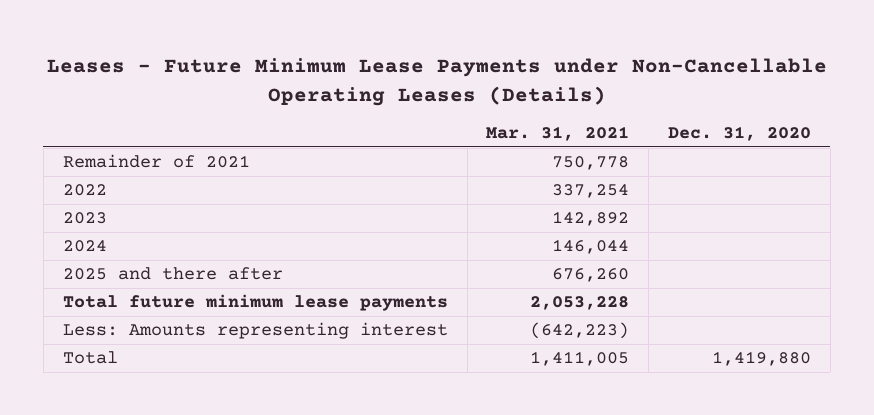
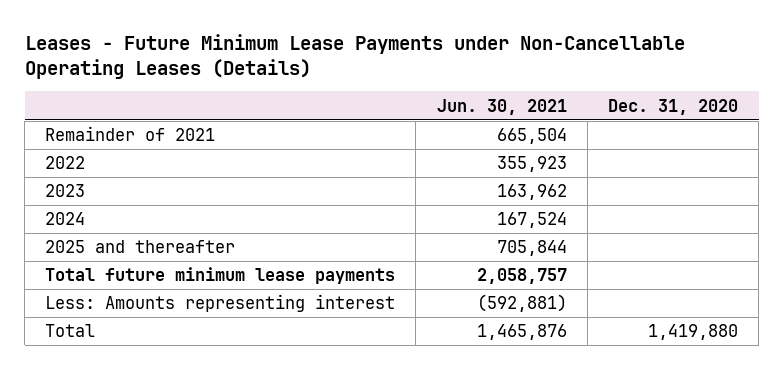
[486,126,630,142] Mar. 31, 2021 -> none
none -> [436,98,567,115] Jun. 30, 2021
[62,267,283,281] 2025 and there after -> [45,240,236,254] 2025 and thereafter

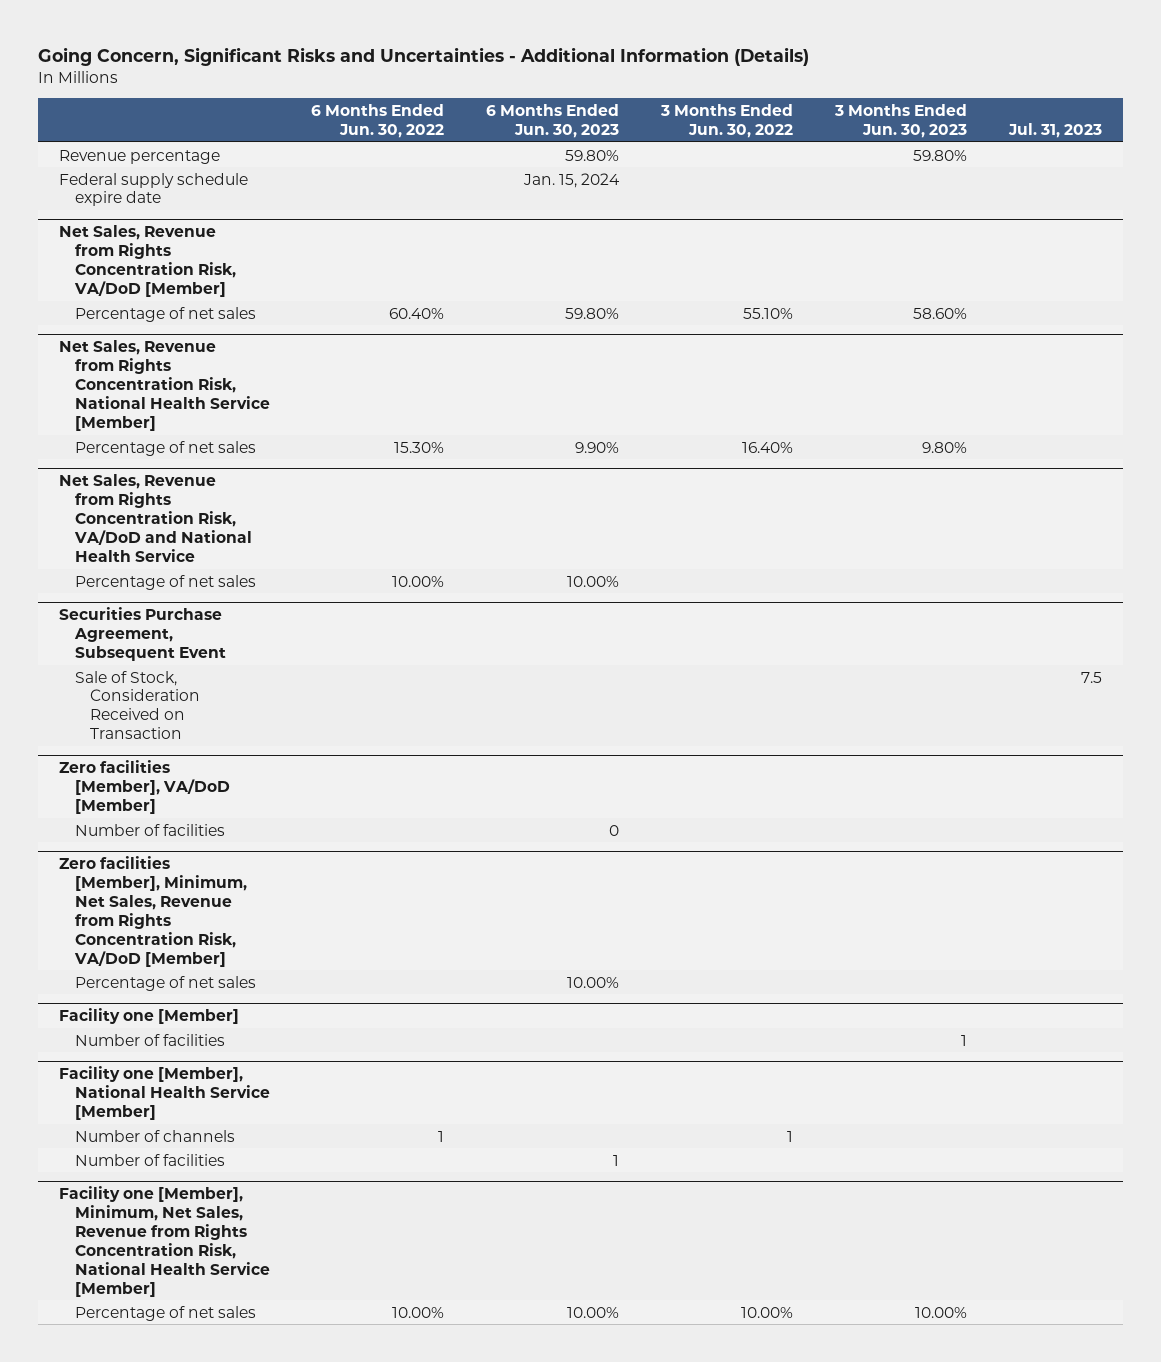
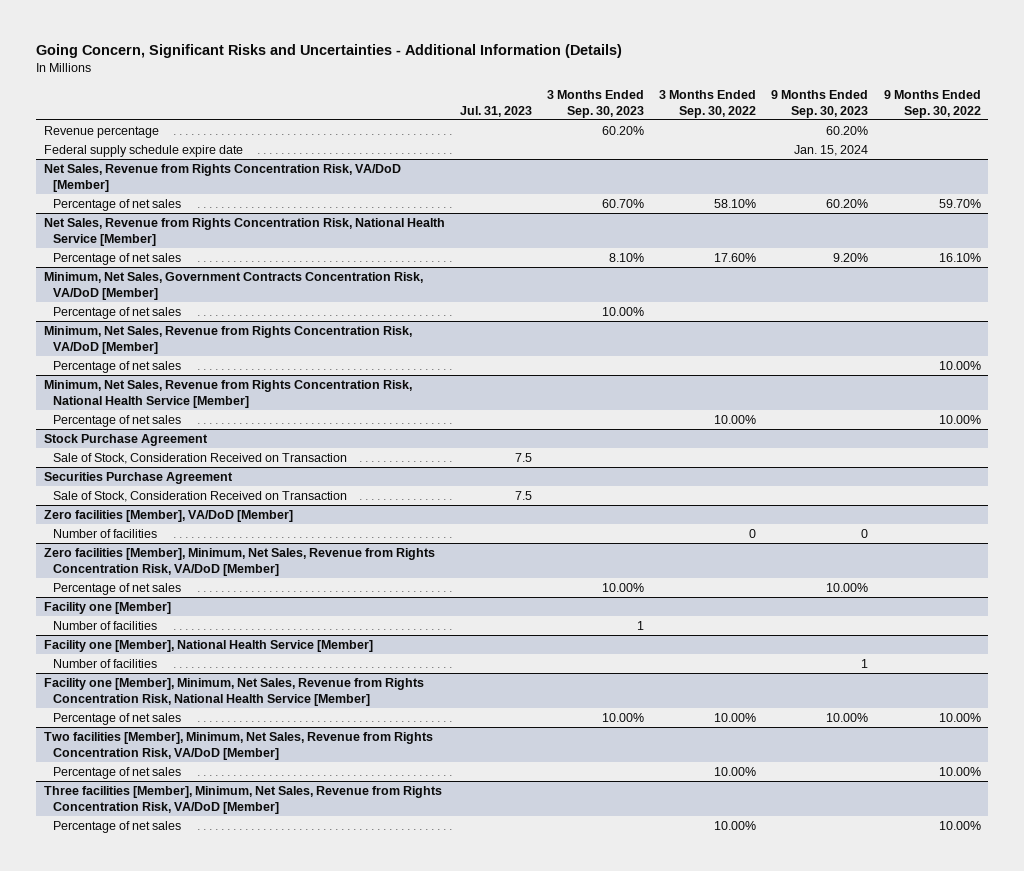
[311,103,445,138] 6 Months Ended Jun. 30, 2022 -> none
[486,103,620,138] 6 Months Ended Jun. 30, 2023 -> none
[660,103,794,138] 3 Months Ended Jun. 30, 2022 -> none
[834,103,968,138] 3 Months Ended Jun. 30, 2023 -> none
none -> [546,89,644,118] 3 Months Ended Sep. 30, 2023
none -> [659,89,757,118] 3 Months Ended Sep. 30, 2022
none -> [771,89,869,118] 9 Months Ended Sep. 30, 2023
none -> [883,89,981,118] 9 Months Ended Sep. 30, 2022
none -> [43,271,423,300] Minimum, Net Sales, Government Contracts Concentration Risk, VA/DoD [Member]
none -> [52,306,181,319] Percentage of net sales
none -> [43,325,412,354] Minimum, Net Sales, Revenue from Rights Concentration Risk, VA/DoD [Member]
none -> [52,360,181,373] Percentage of net sales
[59,474,252,562] Net Sales, Revenue from Rights Concentration Risk, VA/DoD and National Health Service -> [43,379,412,408] Minimum, Net Sales, Revenue from Rights Concentration Risk, National Health Service [Member]
none -> [43,433,208,446] Stock Purchase Agreement
none -> [52,452,347,464] Sale of Stock, Consideration Received on Transaction
[59,607,226,661] Securities Purchase Agreement, Subsequent Event -> [43,471,233,484] Securities Purchase Agreement
[74,1129,235,1142] Number of channels -> none
none -> [43,731,433,760] Two facilities [Member], Minimum, Net Sales, Revenue from Rights Concentration Risk, VA/DoD [Member]
none -> [52,766,181,779] Percentage of net sales
none -> [43,785,442,814] Three facilities [Member], Minimum, Net Sales, Revenue from Rights Concentration Risk, VA/DoD [Member]
none -> [52,820,181,833] Percentage of net sales

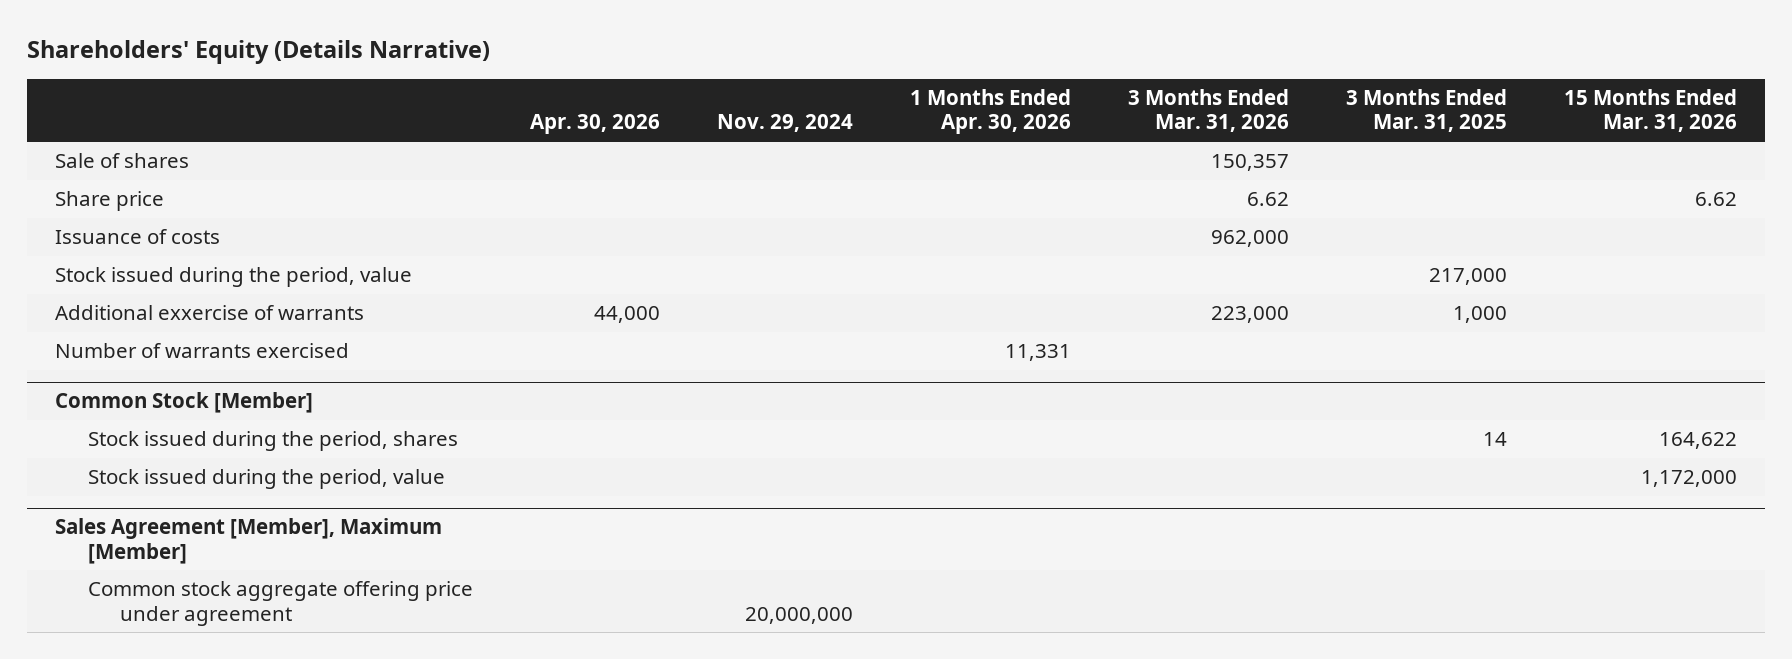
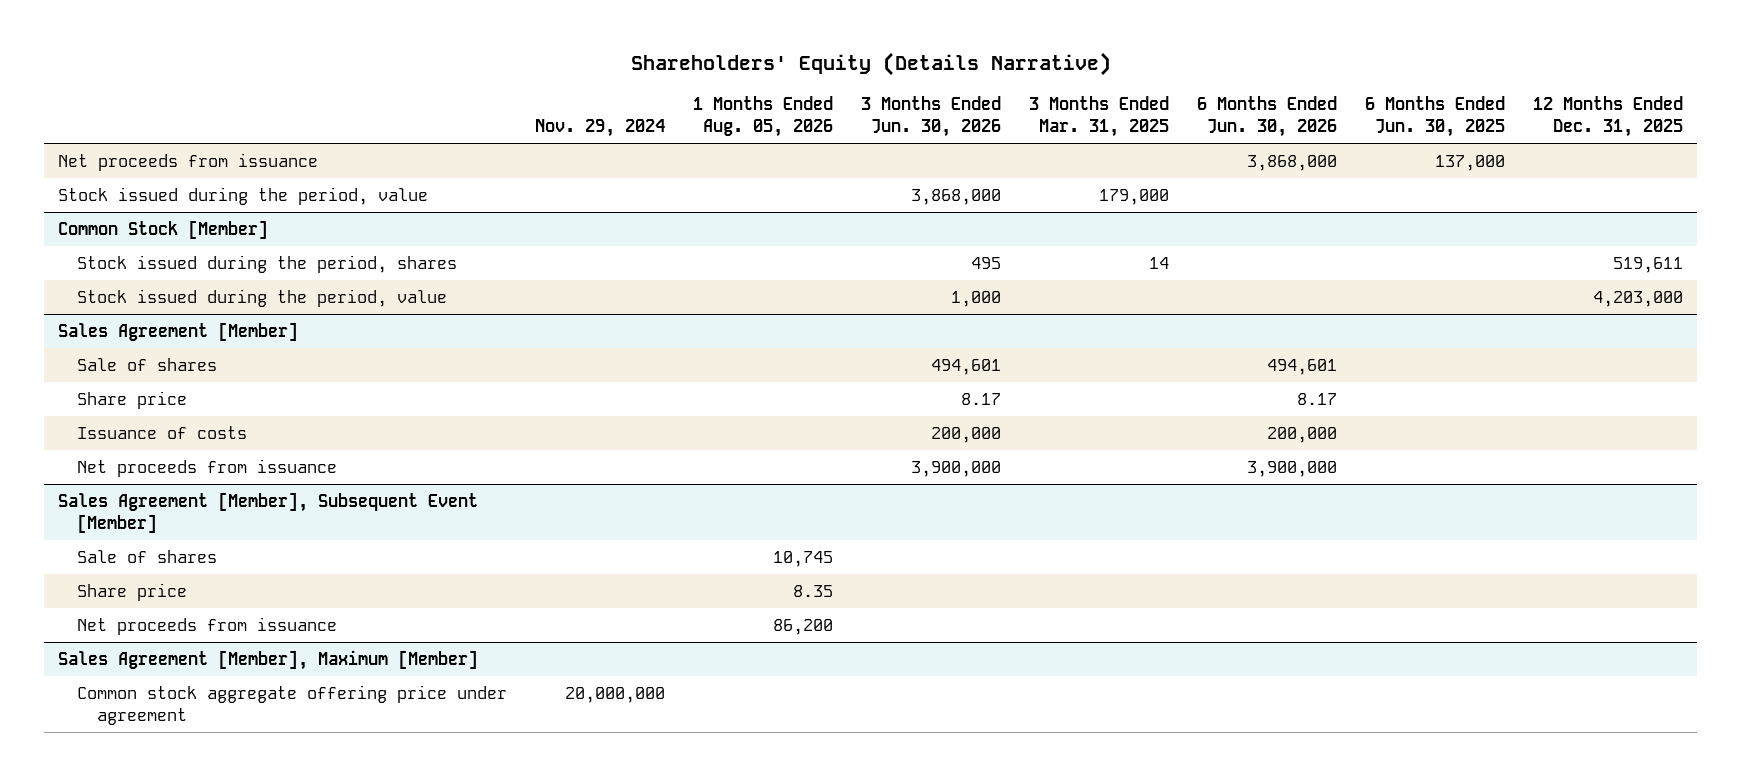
[529,114,660,135] Apr. 30, 2026 -> none
[909,89,1071,135] 1 Months Ended Apr. 30, 2026 -> none
[1127,89,1289,133] 3 Months Ended Mar. 31, 2026 -> none
[1563,89,1737,133] 15 Months Ended Mar. 31, 2026 -> none
none -> [693,96,834,138] 1 Months Ended Aug. 05, 2026
none -> [861,96,1002,138] 3 Months Ended Jun. 30, 2026
none -> [1197,96,1338,138] 6 Months Ended Jun. 30, 2026
none -> [1365,96,1506,138] 6 Months Ended Jun. 30, 2025
none -> [1533,96,1684,138] 12 Months Ended Dec. 31, 2025
[55,153,190,169] Sale of shares -> none
[55,191,165,212] Share price -> none
[55,229,221,245] Issuance of costs -> none
[55,305,365,321] Additional exxercise of warrants -> none
[55,343,350,359] Number of warrants exercised -> none
none -> [57,152,318,171] Net proceeds from issuance
[1428,268,1507,286] 217,000 -> [1099,188,1170,205] 179,000
none -> [57,321,298,341] Sales Agreement [Member]
none -> [77,357,218,371] Sale of shares
none -> [77,390,188,409] Share price
none -> [77,425,248,439] Issuance of costs
none -> [77,458,338,477] Net proceeds from issuance
none -> [57,491,478,533] Sales Agreement [Member], Subsequent Event [Member]
none -> [77,549,218,563] Sale of shares
none -> [77,582,188,601] Share price
none -> [77,616,338,635] Net proceeds from issuance

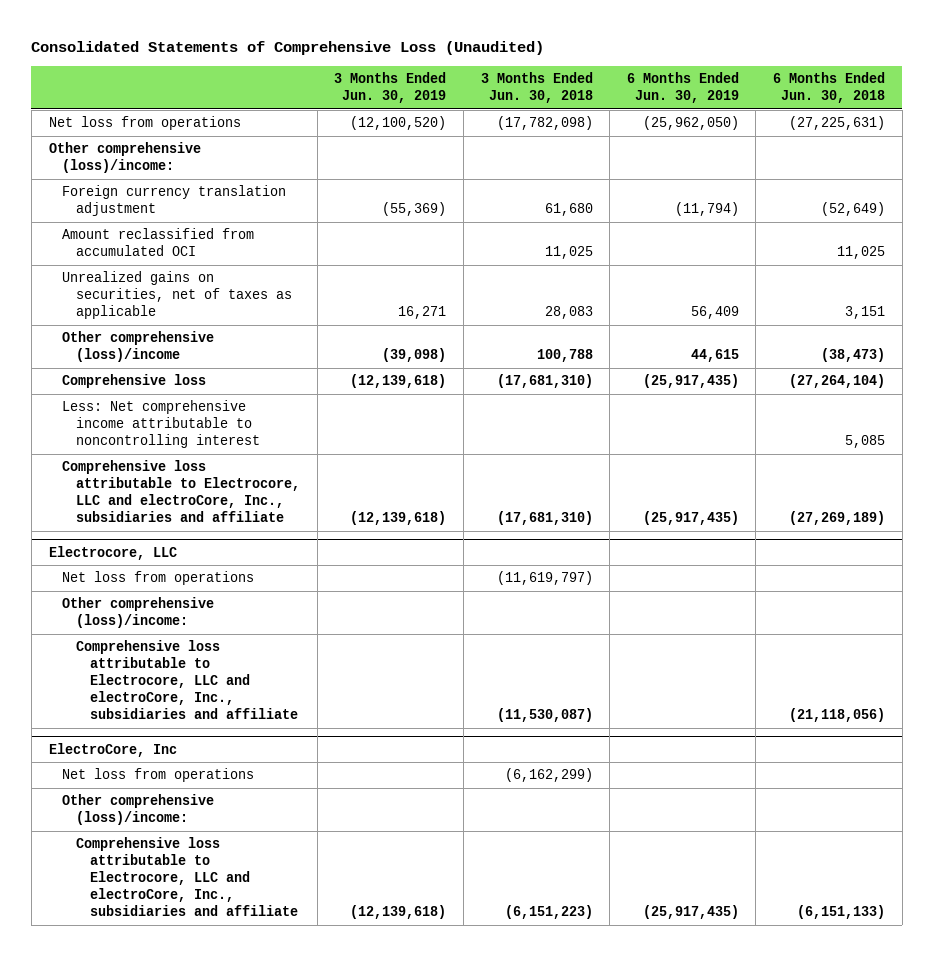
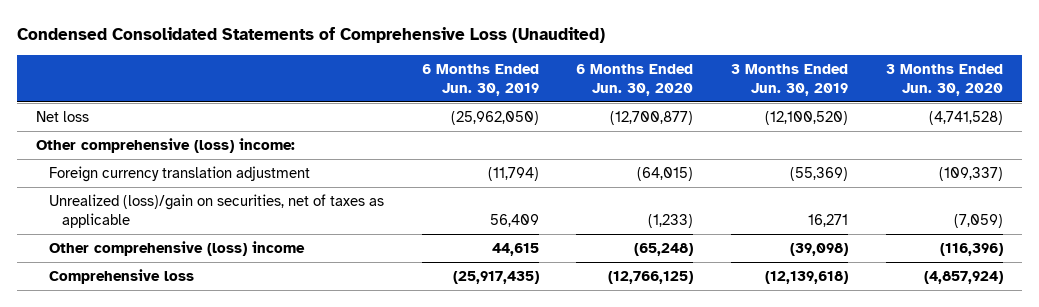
[31,41,545,56] Consolidated Statements of Comprehensive Loss (Unaudited) -> [17,27,606,44] Condensed Consolidated Statements of Comprehensive Loss (Unaudited)
[480,72,593,104] 3 Months Ended Jun. 30, 2018 -> none
[773,72,886,104] 6 Months Ended Jun. 30, 2018 -> none
none -> [576,64,694,96] 6 Months Ended Jun. 30, 2020
none -> [885,64,1003,96] 3 Months Ended Jun. 30, 2020
[48,116,241,131] Net loss from operations -> [36,111,90,123] Net loss
[48,142,201,174] Other comprehensive (loss)/income: -> [36,138,296,154] Other comprehensive (loss) income:
[62,228,255,257] Amount reclassified from accumulated OCI -> none
[62,271,293,320] Unrealized gains on securities, net of taxes as applicable -> [49,194,385,228] Unrealized (loss)/gain on securities, net of taxes as applicable
[62,331,215,363] Other comprehensive (loss)/income -> [49,241,306,257] Other comprehensive (loss) income
[62,400,261,449] Less: Net comprehensive income attributable to noncontrolling interest -> none
[62,460,301,523] Comprehensive loss attributable to Electrocore, LLC and electroCore, Inc., subsidiaries and affiliate -> none
[48,545,177,560] Electrocore, LLC -> none
[62,571,255,586] Net loss from operations -> none
[62,597,215,629] Other comprehensive (loss)/income: -> none
[76,640,298,720] Comprehensive loss attributable to Electrocore, LLC and electroCore, Inc., subsidiaries and affiliate -> none
[48,742,177,757] ElectroCore, Inc -> none
[62,768,255,783] Net loss from operations -> none
[62,794,215,826] Other comprehensive (loss)/income: -> none
[76,837,298,917] Comprehensive loss attributable to Electrocore, LLC and electroCore, Inc., subsidiaries and affiliate -> none

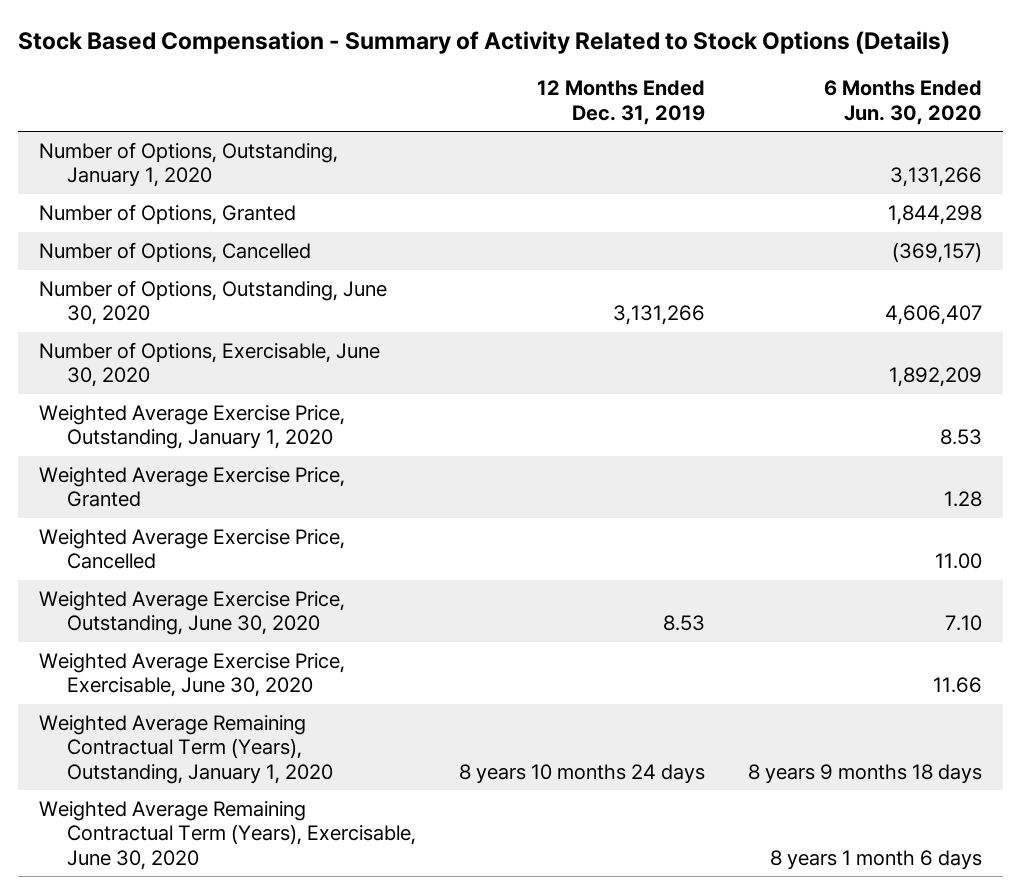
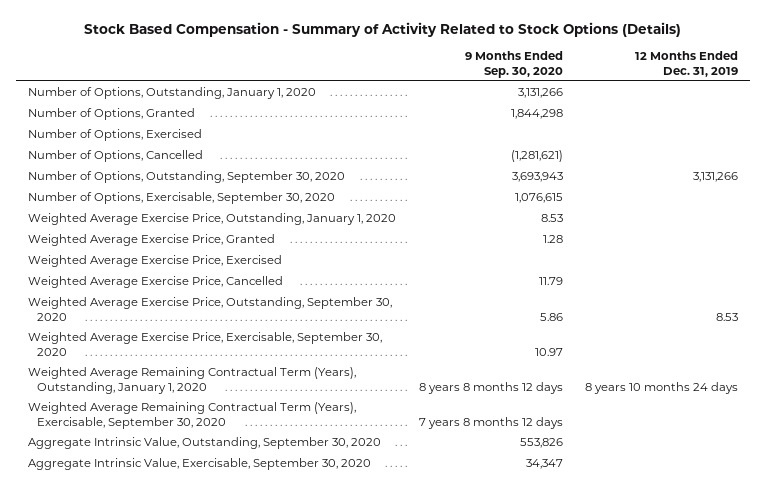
[823,80,982,125] 6 Months Ended Jun. 30, 2020 -> none
none -> [464,51,563,78] 9 Months Ended Sep. 30, 2020
none -> [27,129,202,142] Number of Options, Exercised
[39,279,388,326] Number of Options, Outstanding, June 30, 2020 -> [27,171,345,184] Number of Options, Outstanding, September 30, 2020
[39,341,381,388] Number of Options, Exercisable, June 30, 2020 -> [27,192,335,205] Number of Options, Exercisable, September 30, 2020
none -> [27,255,282,268] Weighted Average Exercise Price, Exercised
[39,590,346,636] Weighted Average Exercise Price, Outstanding, June 30, 2020 -> [27,297,392,321] Weighted Average Exercise Price, Outstanding, September 30, 2020
[39,652,346,698] Weighted Average Exercise Price, Exercisable, June 30, 2020 -> [27,332,382,356] Weighted Average Exercise Price, Exercisable, September 30, 2020
[39,800,416,870] Weighted Average Remaining Contractual Term (Years), Exercisable, June 30, 2020 -> [27,402,356,429] Weighted Average Remaining Contractual Term (Years), Exercisable, September 30, 2020
none -> [27,437,381,450] Aggregate Intrinsic Value, Outstanding, September 30, 2020
none -> [27,458,371,471] Aggregate Intrinsic Value, Exercisable, September 30, 2020

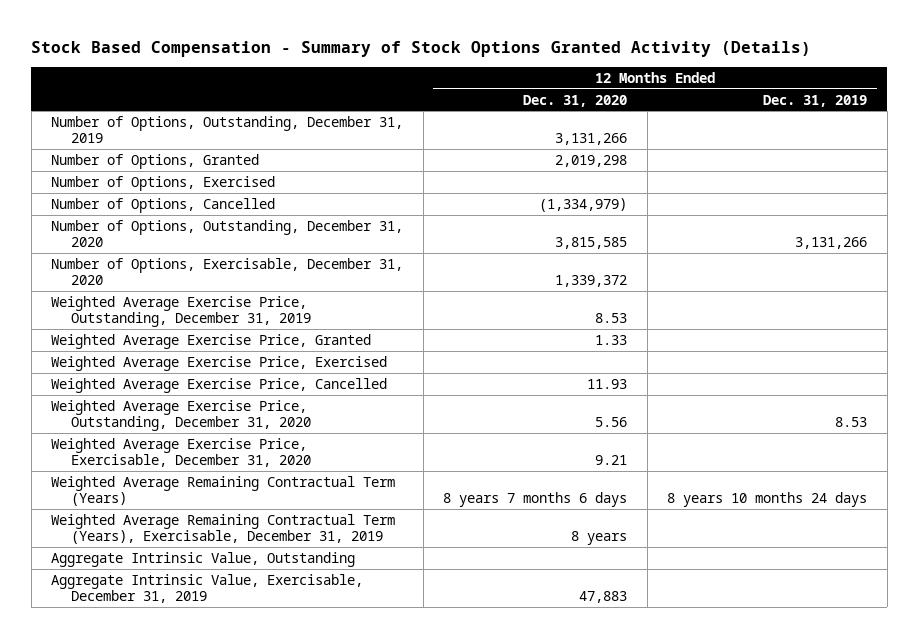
[84,22,682,38] Stock Based Compensation - Summary of Activity Related to Stock Options (Details) -> [31,40,812,57] Stock Based Compensation - Summary of Stock Options Granted Activity (Details)
[464,51,563,78] 9 Months Ended Sep. 30, 2020 -> none
none -> [523,94,628,107] Dec. 31, 2020
[27,87,316,100] Number of Options, Outstanding, January 1, 2020 -> [51,115,404,144] Number of Options, Outstanding, December 31, 2019
[27,171,345,184] Number of Options, Outstanding, September 30, 2020 -> [51,219,404,248] Number of Options, Outstanding, December 31, 2020
[27,192,335,205] Number of Options, Exercisable, September 30, 2020 -> [51,257,404,286] Number of Options, Exercisable, December 31, 2020
[27,213,396,226] Weighted Average Exercise Price, Outstanding, January 1, 2020 -> [51,295,312,328] Weighted Average Exercise Price, Outstanding, December 31, 2019
[27,297,392,321] Weighted Average Exercise Price, Outstanding, September 30, 2020 -> [51,399,312,432] Weighted Average Exercise Price, Outstanding, December 31, 2020
[27,332,382,356] Weighted Average Exercise Price, Exercisable, September 30, 2020 -> [51,437,312,468] Weighted Average Exercise Price, Exercisable, December 31, 2020
[27,367,356,394] Weighted Average Remaining Contractual Term (Years), Outstanding, January 1, 2020 -> [51,475,396,507] Weighted Average Remaining Contractual Term (Years)
[27,402,356,429] Weighted Average Remaining Contractual Term (Years), Exercisable, September 30, 2020 -> [51,513,396,545] Weighted Average Remaining Contractual Term (Years), Exercisable, December 31, 2019
[27,437,381,450] Aggregate Intrinsic Value, Outstanding, September 30, 2020 -> [51,551,356,567] Aggregate Intrinsic Value, Outstanding
[27,458,371,471] Aggregate Intrinsic Value, Exercisable, September 30, 2020 -> [51,573,364,604] Aggregate Intrinsic Value, Exercisable, December 31, 2019

